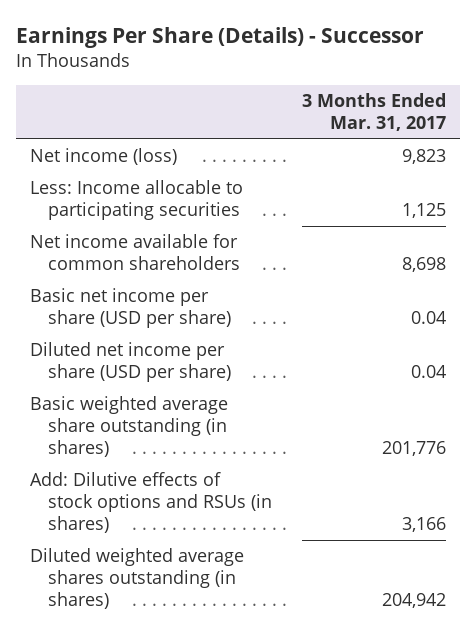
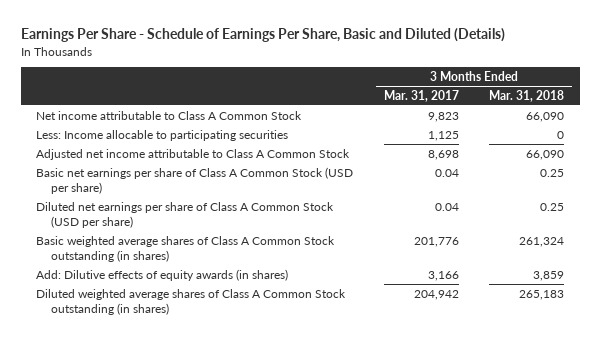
[15,27,424,49] Earnings Per Share (Details) - Successor -> [20,28,505,43] Earnings Per Share - Schedule of Earnings Per Share, Basic and Diluted (Details)
none -> [489,89,565,102] Mar. 31, 2018
[30,148,178,166] Net income (loss) -> [36,110,303,120] Net income attributable to Class A Common Stock
[30,234,240,271] Net income available for common shareholders -> [36,148,351,160] Adjusted net income attributable to Class A Common Stock
[30,288,231,329] Basic net income per share (USD per share) -> [36,166,354,194] Basic net earnings per share of Class A Common Stock (USD per share)
[30,342,231,383] Diluted net income per share (USD per share) -> [36,201,335,228] Diluted net earnings per share of Class A Common Stock (USD per share)
[30,396,229,458] Basic weighted average share outstanding (in shares) -> [36,235,336,262] Basic weighted average shares of Class A Common Stock outstanding (in shares)
[30,472,272,534] Add: Dilutive effects of stock options and RSUs (in shares) -> [36,268,289,281] Add: Dilutive effects of equity awards (in shares)
[30,548,245,610] Diluted weighted average shares outstanding (in shares) -> [36,288,347,315] Diluted weighted average shares of Class A Common Stock outstanding (in shares)

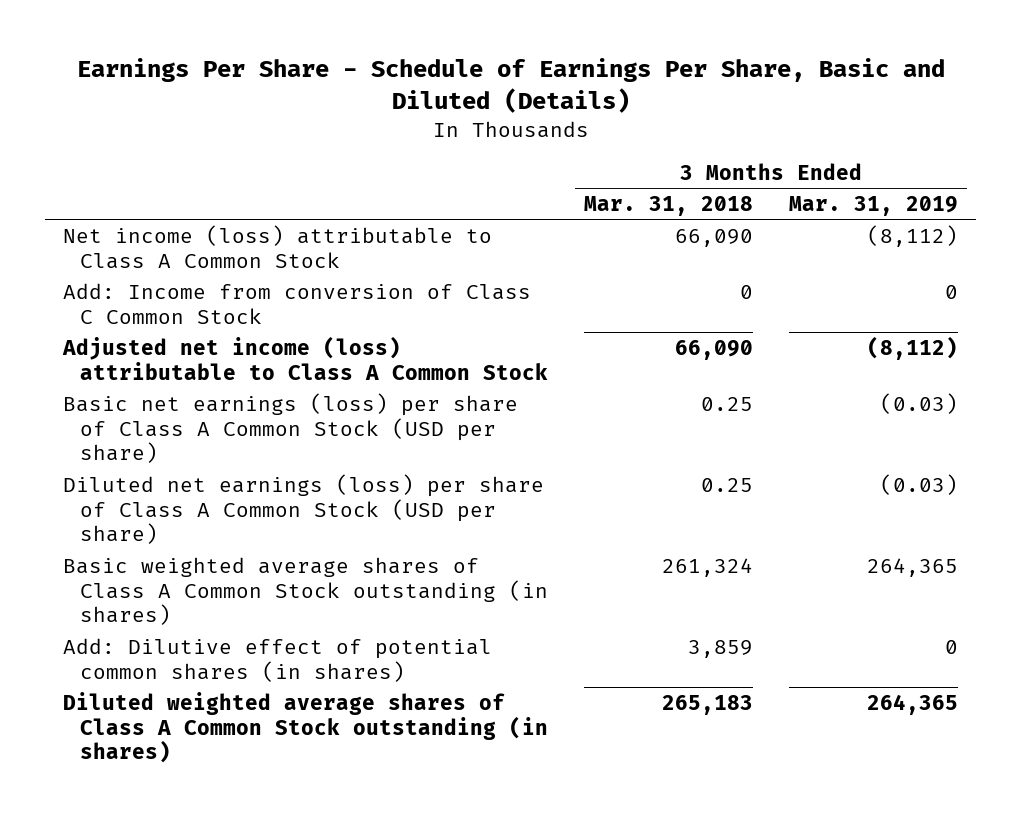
[383,89,459,102] Mar. 31, 2017 -> none
none -> [789,195,959,216] Mar. 31, 2019
[36,129,289,141] Less: Income allocable to participating securities -> none
[36,110,303,120] Net income attributable to Class A Common Stock -> [63,224,493,269] Net income (loss) attributable to Class A Common Stock
none -> [63,282,532,324] Add: Income from conversion of Class C Common Stock
[36,148,351,160] Adjusted net income attributable to Class A Common Stock -> [62,335,549,380] Adjusted net income (loss) attributable to Class A Common Stock
[36,166,354,194] Basic net earnings per share of Class A Common Stock (USD per share) -> [63,392,519,464] Basic net earnings (loss) per share of Class A Common Stock (USD per share)
[36,201,335,228] Diluted net earnings per share of Class A Common Stock (USD per share) -> [63,473,545,545] Diluted net earnings (loss) per share of Class A Common Stock (USD per share)
[36,268,289,281] Add: Dilutive effects of equity awards (in shares) -> [63,637,493,682] Add: Dilutive effect of potential common shares (in shares)

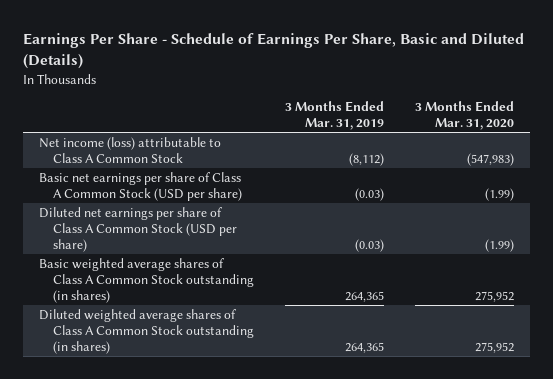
[584,195,754,216] Mar. 31, 2018 -> none
none -> [415,101,515,131] 3 Months Ended Mar. 31, 2020
[63,282,532,324] Add: Income from conversion of Class C Common Stock -> none
[62,335,549,380] Adjusted net income (loss) attributable to Class A Common Stock -> none
[63,392,519,464] Basic net earnings (loss) per share of Class A Common Stock (USD per share) -> [38,172,242,201] Basic net earnings per share of Class A Common Stock (USD per share)
[63,473,545,545] Diluted net earnings (loss) per share of Class A Common Stock (USD per share) -> [38,207,237,252] Diluted net earnings per share of Class A Common Stock (USD per share)
[63,637,493,682] Add: Dilutive effect of potential common shares (in shares) -> none

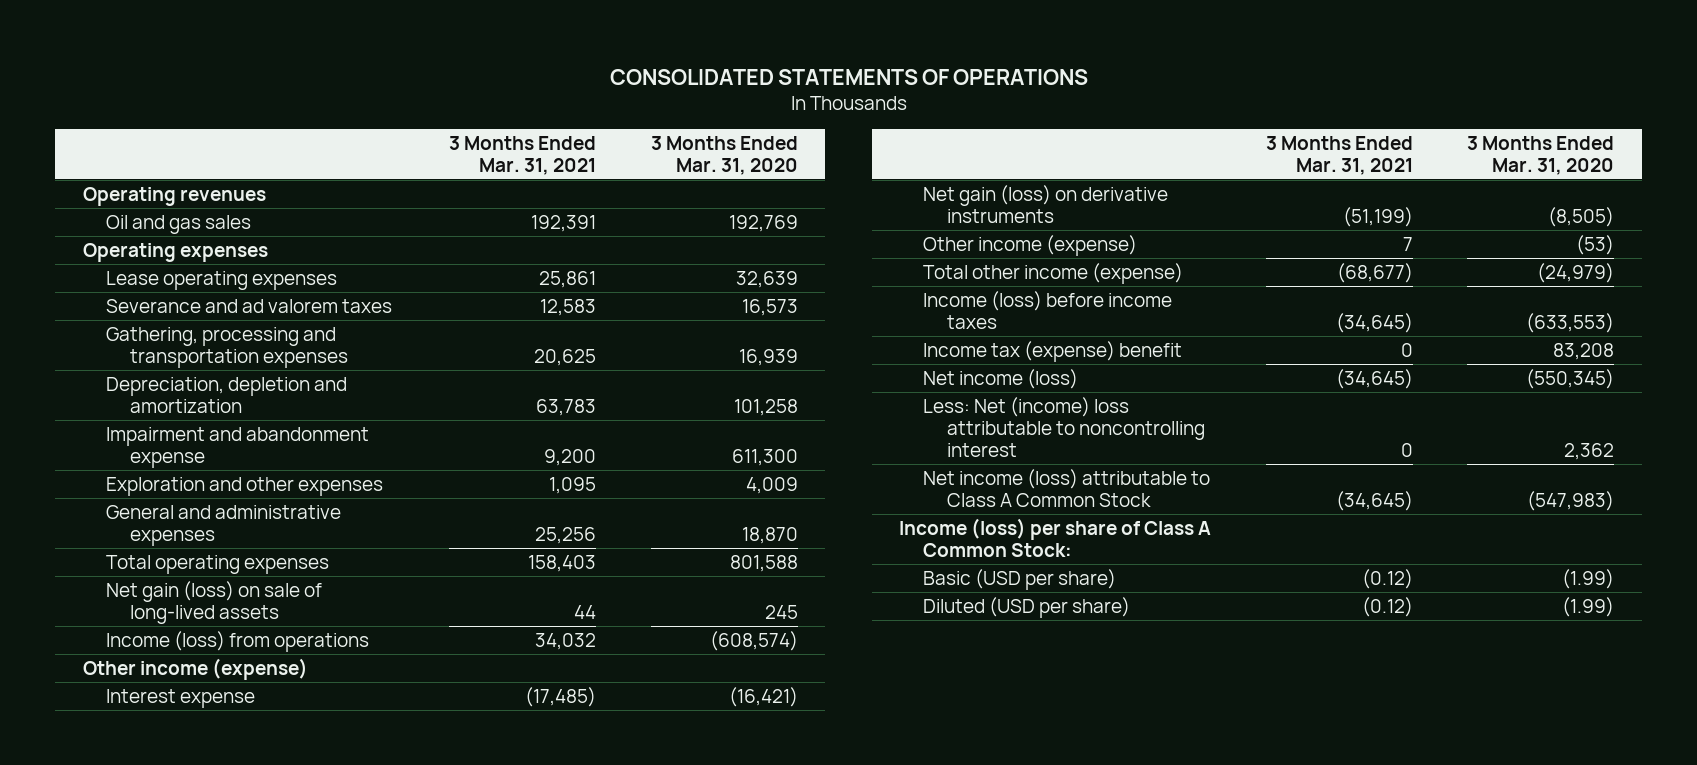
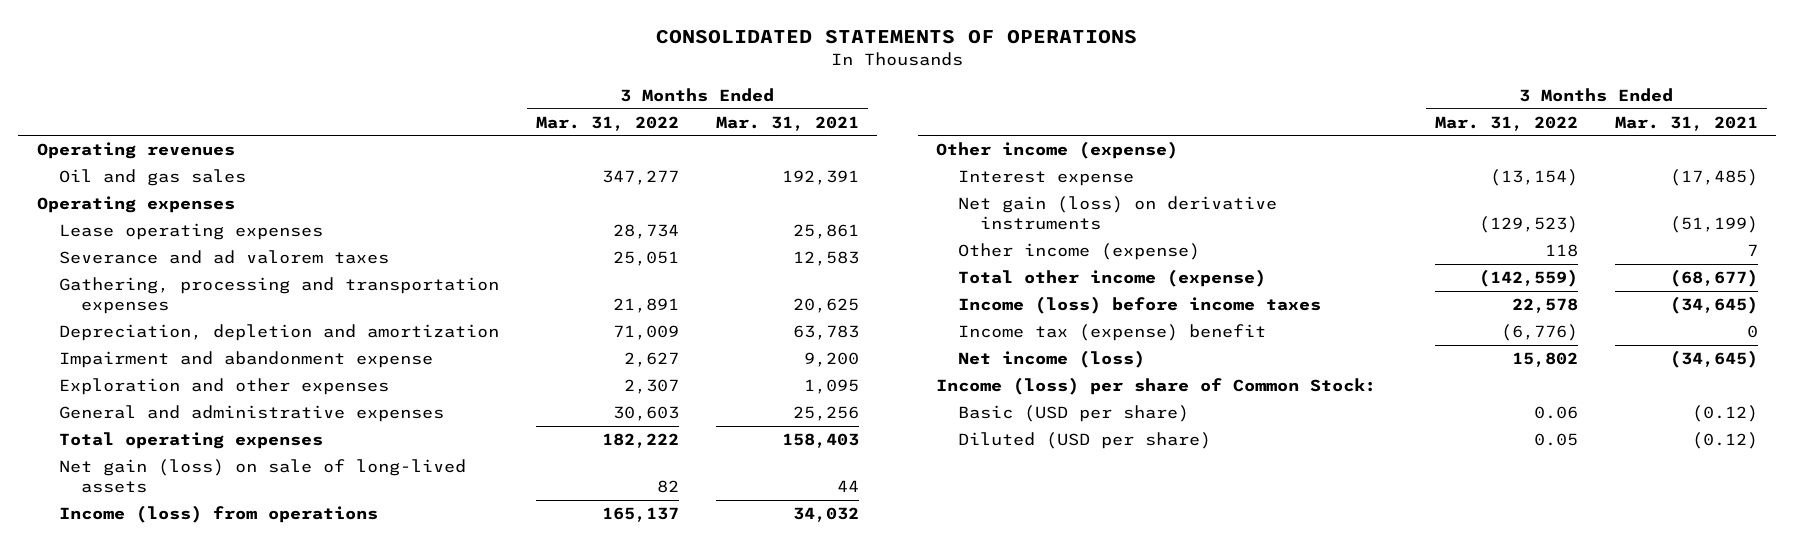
[650,135,798,175] 3 Months Ended Mar. 31, 2020 -> none
none -> [535,115,679,131] Mar. 31, 2022
[922,396,1205,457] Less: Net (income) loss attributable to noncontrolling interest -> none
[922,468,1210,507] Net income (loss) attributable to Class A Common Stock -> none
[899,517,1212,557] Income (loss) per share of Class A Common Stock: -> [936,377,1377,396] Income (loss) per share of Common Stock:

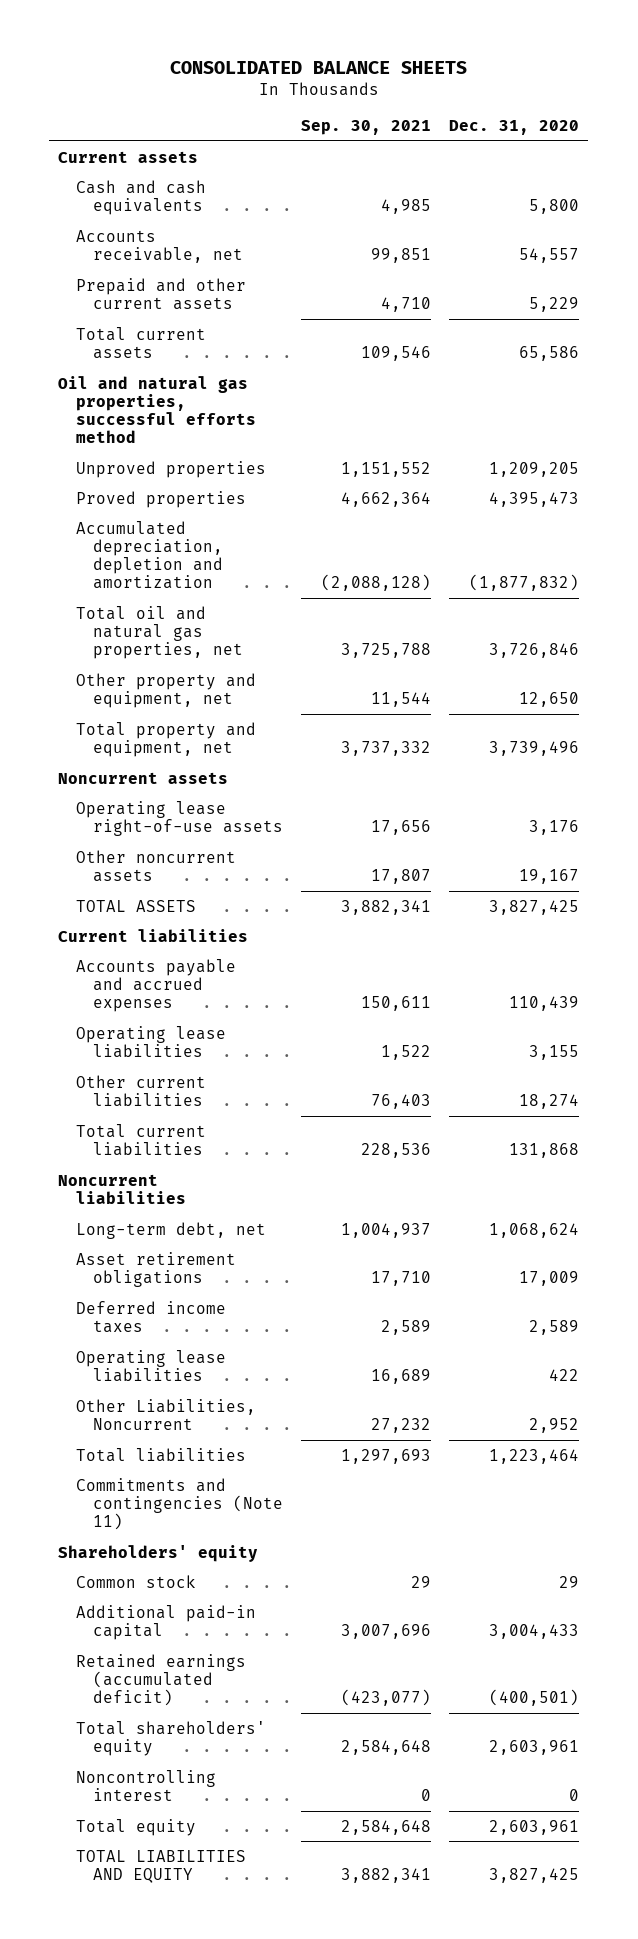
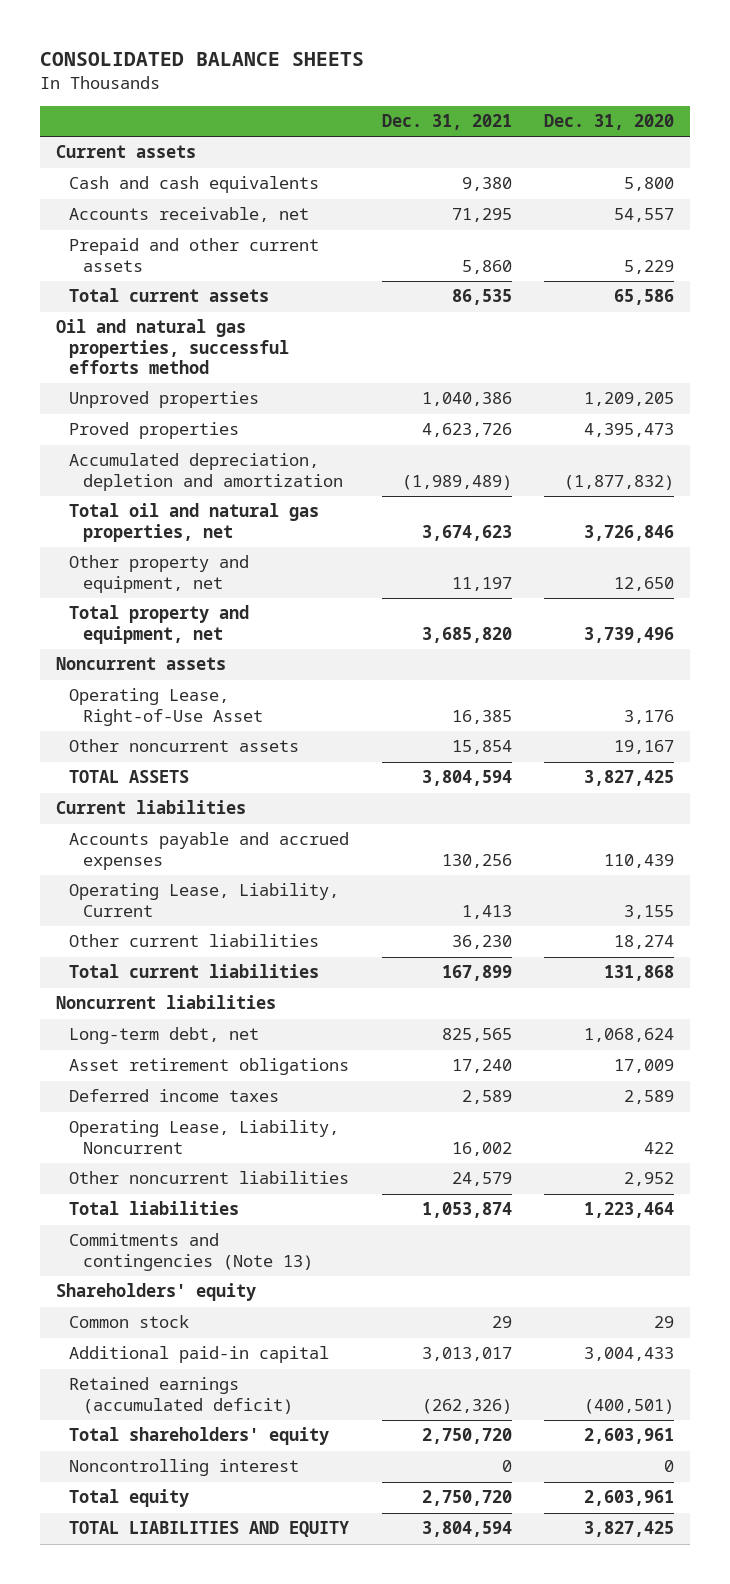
[301,120,432,136] Sep. 30, 2021 -> none
none -> [381,114,512,131] Dec. 31, 2021
[75,800,284,836] Operating lease right-of-use assets -> [69,688,263,726] Operating Lease, Right-of-Use Asset
[75,1025,226,1058] Operating lease liabilities -> [69,883,340,917] Operating Lease, Liability, Current
[75,1349,226,1382] Operating lease liabilities -> [69,1120,340,1154] Operating Lease, Liability, Noncurrent
[75,1398,256,1430] Other Liabilities, Noncurrent -> [69,1171,350,1185] Other noncurrent liabilities
[75,1477,284,1530] Commitments and contingencies (Note 11) -> [69,1233,313,1271] Commitments and contingencies (Note 13)

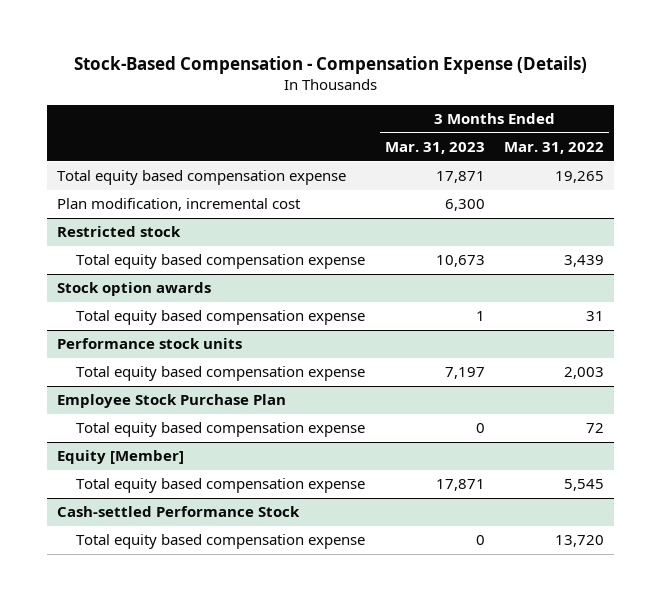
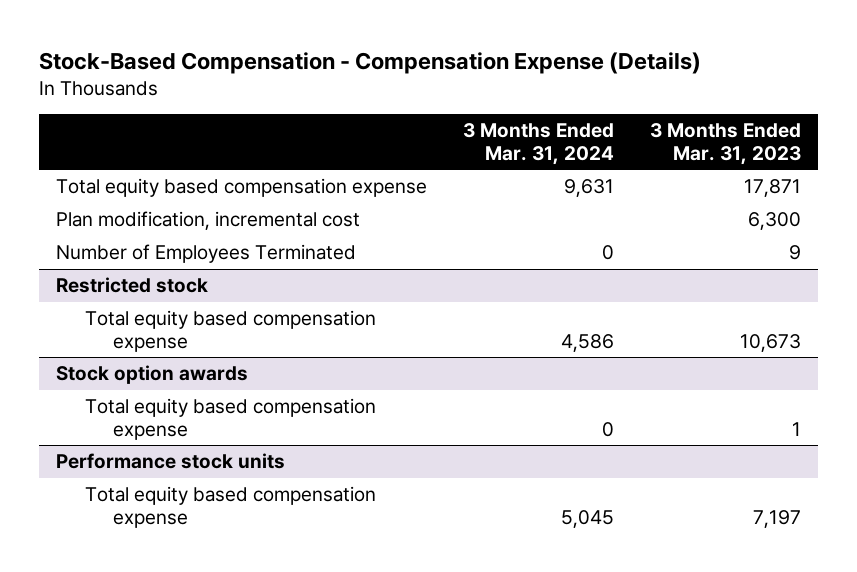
[504,142,605,155] Mar. 31, 2022 -> none
none -> [462,123,614,165] 3 Months Ended Mar. 31, 2024
none -> [56,244,357,264] Number of Employees Terminated
[56,394,286,409] Employee Stock Purchase Plan -> none
[75,422,365,438] Total equity based compensation expense -> none
[56,450,184,465] Equity [Member] -> none
[75,478,365,494] Total equity based compensation expense -> none
[56,506,300,518] Cash-settled Performance Stock -> none
[75,534,365,550] Total equity based compensation expense -> none

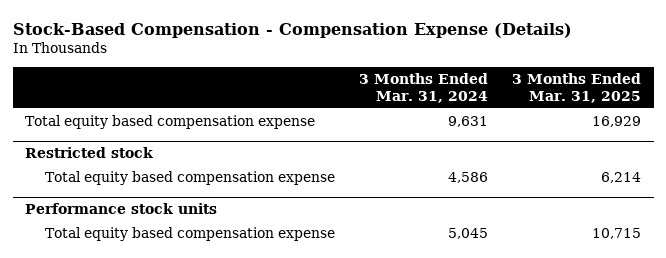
[649,123,801,165] 3 Months Ended Mar. 31, 2023 -> none
none -> [512,73,642,104] 3 Months Ended Mar. 31, 2025
[56,211,361,231] Plan modification, incremental cost -> none
[56,244,357,264] Number of Employees Terminated -> none
[56,365,249,385] Stock option awards -> none
[84,398,376,440] Total equity based compensation expense -> none

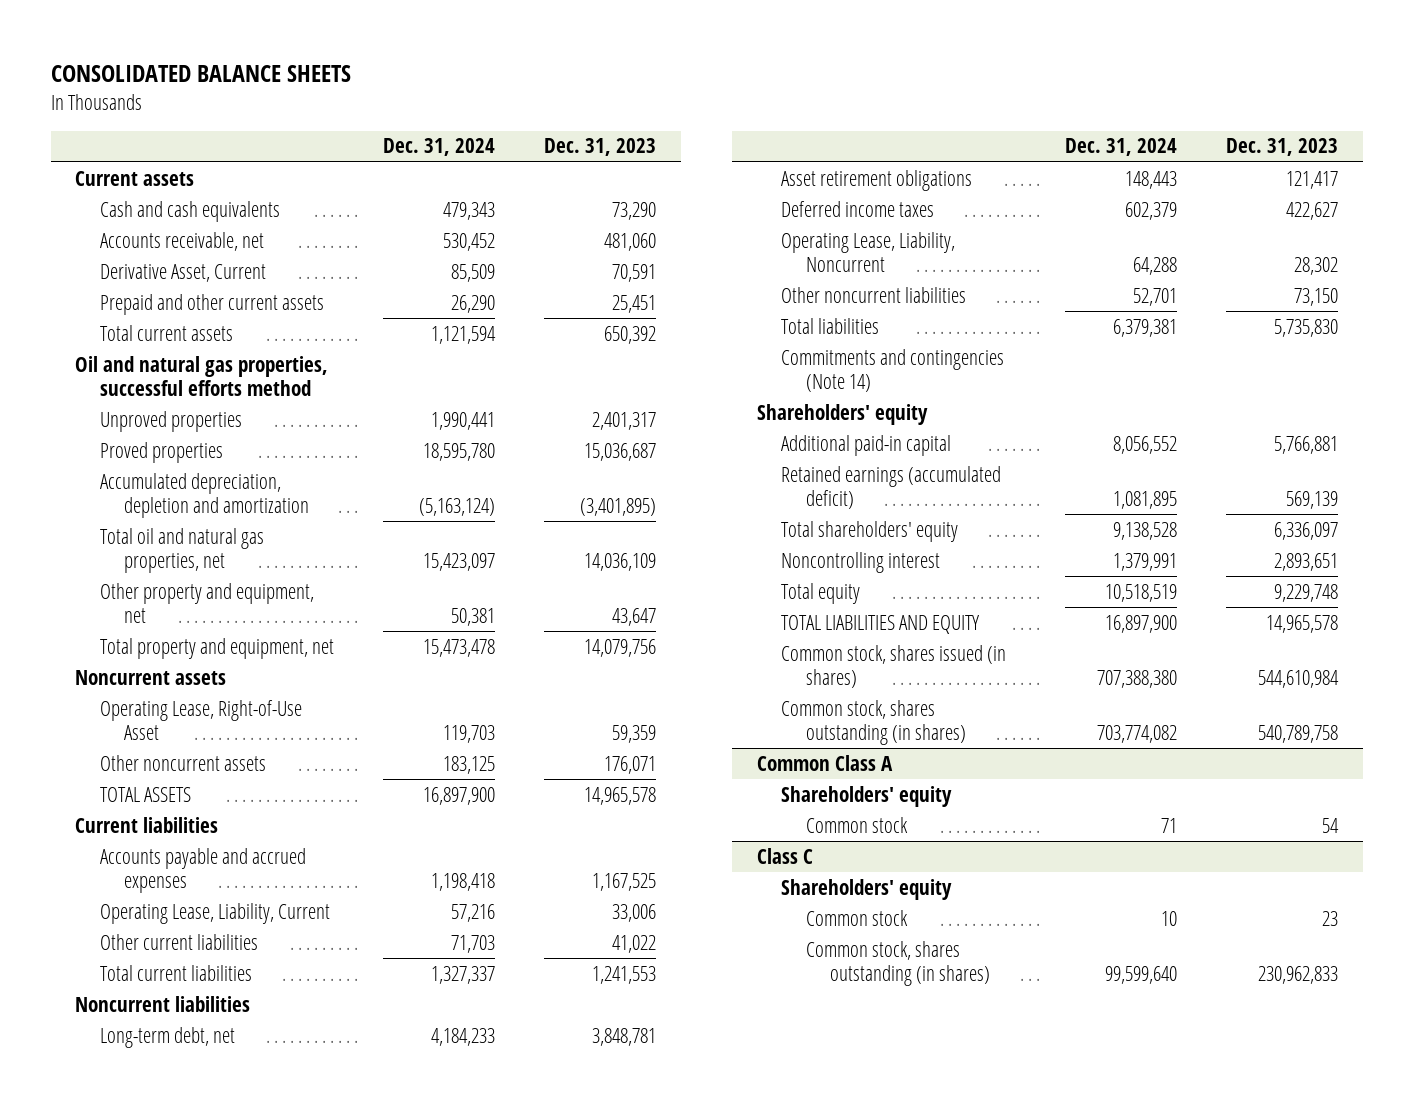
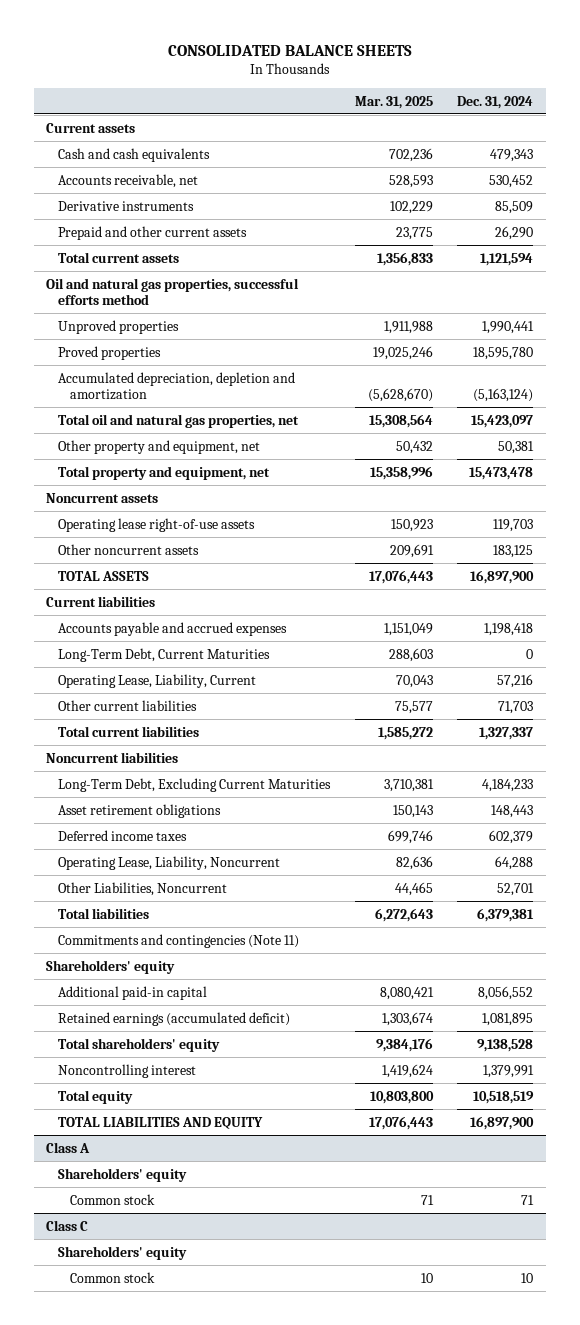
[544,138,657,157] Dec. 31, 2023 -> none
none -> [354,95,433,109] Mar. 31, 2025
[99,263,266,282] Derivative Asset, Current -> [58,200,195,211] Derivative instruments
[99,699,302,740] Operating Lease, Right-of-Use Asset -> [58,517,256,532] Operating lease right-of-use assets
none -> [58,647,271,662] Long-Term Debt, Current Maturities
[99,1026,235,1048] Long-term debt, net -> [58,777,332,792] Long-Term Debt, Excluding Current Maturities
[781,286,967,303] Other noncurrent liabilities -> [58,881,228,896] Other Liabilities, Noncurrent
[781,348,1005,392] Commitments and contingencies (Note 14) -> [58,933,300,948] Commitments and contingencies (Note 11)
[781,644,1007,688] Common stock, shares issued (in shares) -> none
[781,699,966,745] Common stock, shares outstanding (in shares) -> none
[757,754,894,771] Common Class A -> [46,1141,91,1153] Class A
[805,940,990,986] Common stock, shares outstanding (in shares) -> none

